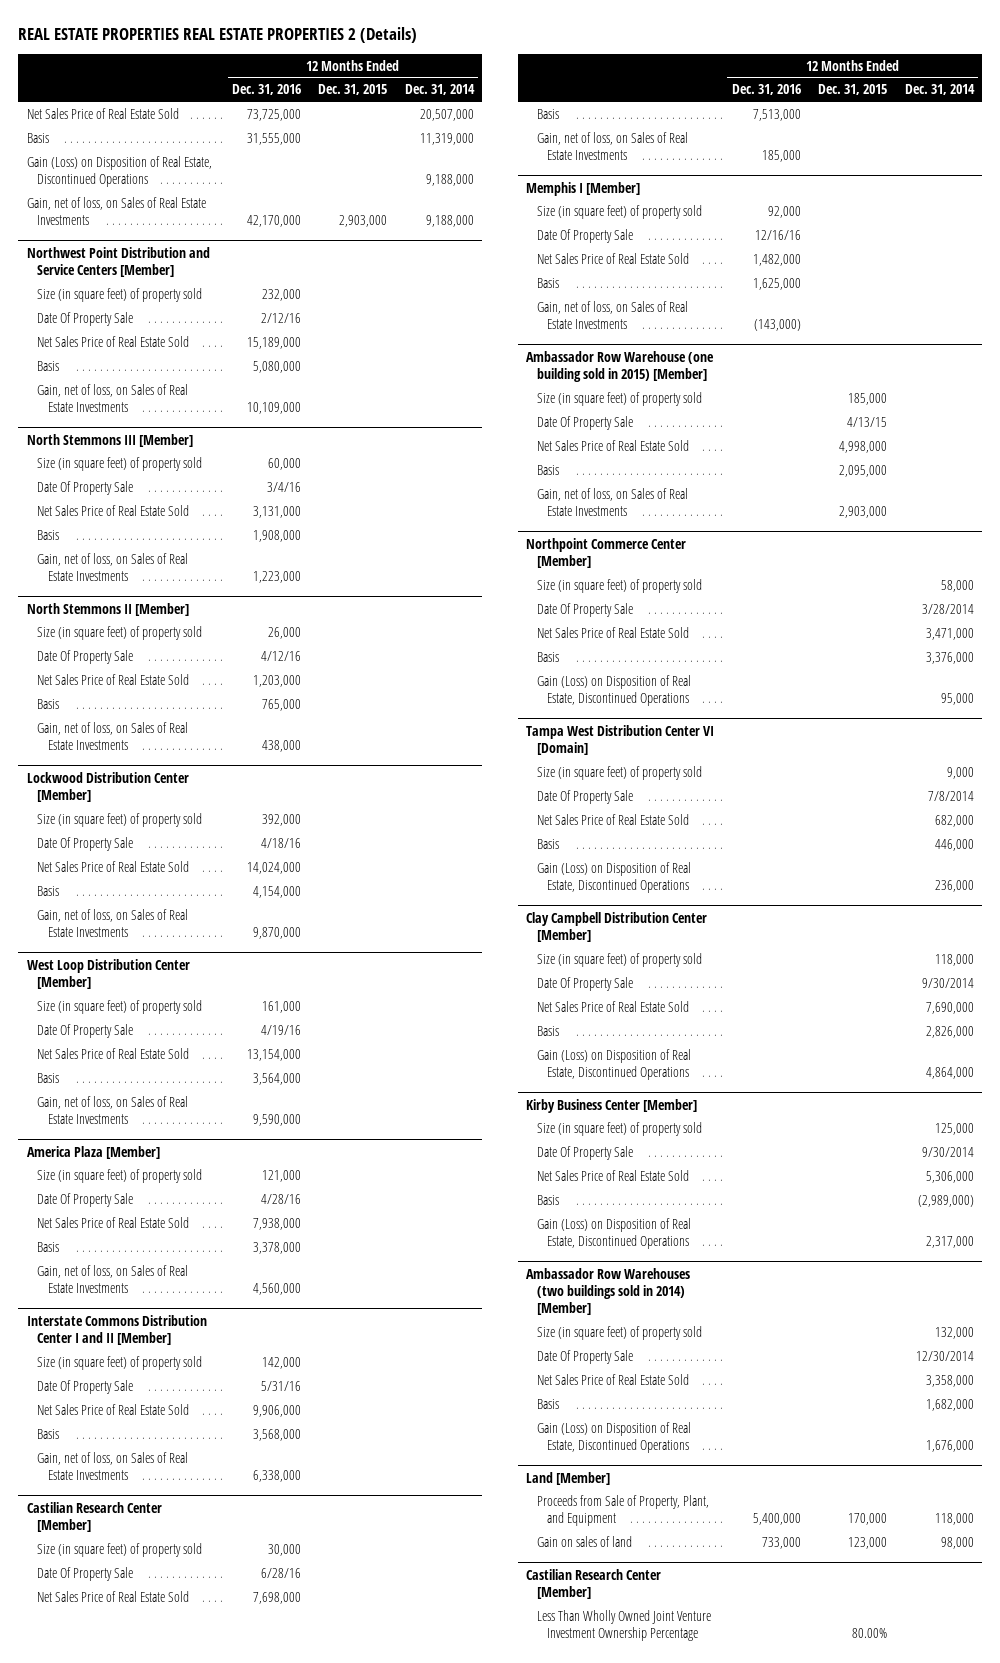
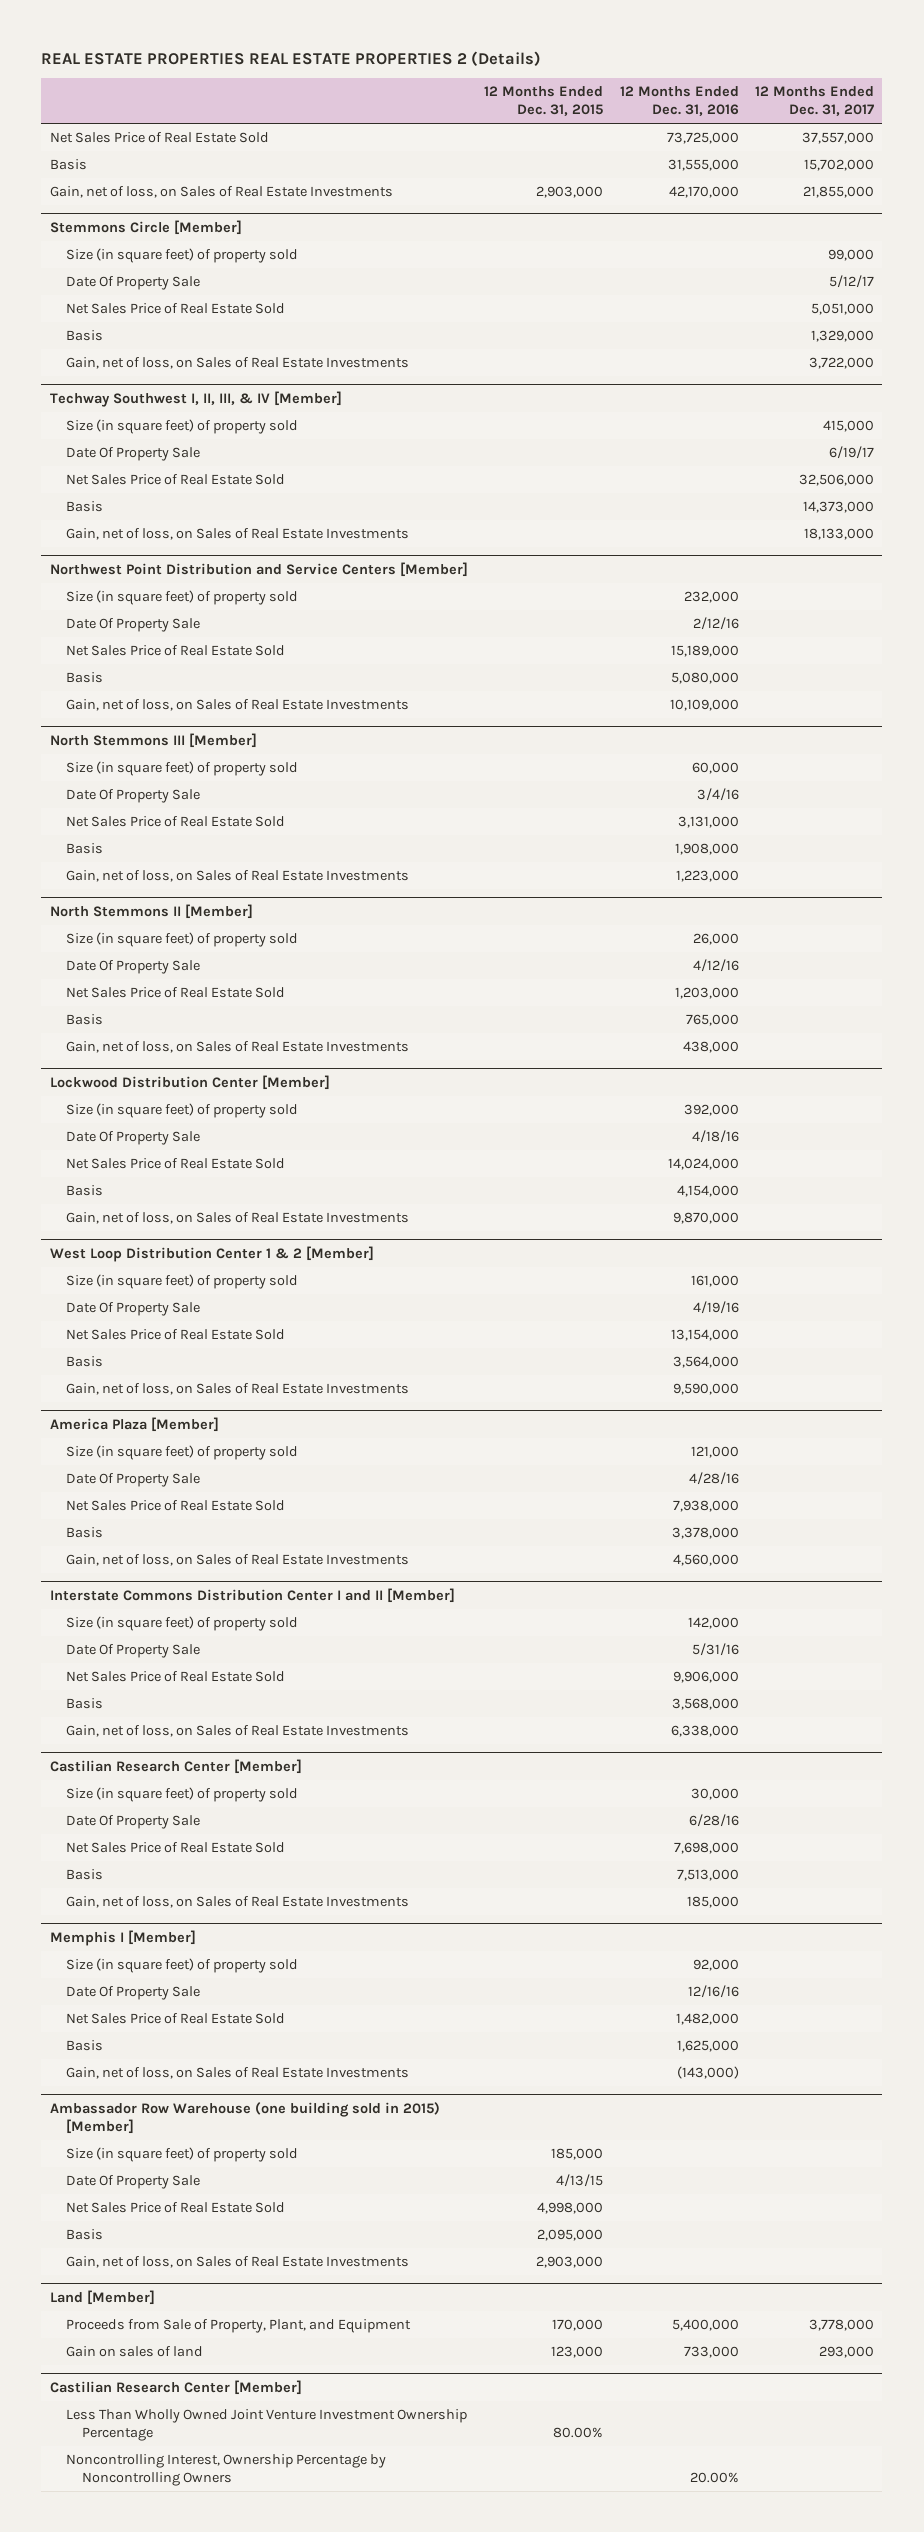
[404,84,475,96] Dec. 31, 2014 -> none
none -> [755,86,875,117] 12 Months Ended Dec. 31, 2017
[26,155,212,188] Gain (Loss) on Disposition of Real Estate, Discontinued Operations -> none
none -> [49,220,242,236] Stemmons Circle [Member]
none -> [65,248,298,264] Size (in square feet) of property sold
none -> [65,276,200,291] Date Of Property Sale
none -> [65,303,285,315] Net Sales Price of Real Estate Sold
none -> [65,330,103,342] Basis
none -> [65,357,409,370] Gain, net of loss, on Sales of Real Estate Investments
none -> [49,391,342,408] Techway Southwest I, II, III, & IV [Member]
none -> [65,419,298,435] Size (in square feet) of property sold
none -> [65,447,200,462] Date Of Property Sale
none -> [65,474,285,486] Net Sales Price of Real Estate Sold
none -> [65,501,103,513] Basis
none -> [65,528,409,541] Gain, net of loss, on Sales of Real Estate Investments
[26,958,190,989] West Loop Distribution Center [Member] -> [49,1246,374,1263] West Loop Distribution Center 1 & 2 [Member]
[526,537,687,568] Northpoint Commerce Center [Member] -> none
[536,578,702,593] Size (in square feet) of property sold -> none
[536,602,633,617] Date Of Property Sale -> none
[536,626,689,638] Net Sales Price of Real Estate Sold -> none
[536,651,559,662] Basis -> none
[536,674,691,707] Gain (Loss) on Disposition of Real Estate, Discontinued Operations -> none
[526,724,715,755] Tampa West Distribution Center VI [Domain] -> none
[536,765,702,780] Size (in square feet) of property sold -> none
[536,789,633,804] Date Of Property Sale -> none
[536,813,689,825] Net Sales Price of Real Estate Sold -> none
[536,838,559,849] Basis -> none
[536,861,691,894] Gain (Loss) on Disposition of Real Estate, Discontinued Operations -> none
[526,911,708,942] Clay Campbell Distribution Center [Member] -> none
[536,952,702,967] Size (in square feet) of property sold -> none
[536,976,633,991] Date Of Property Sale -> none
[536,1000,689,1012] Net Sales Price of Real Estate Sold -> none
[536,1025,559,1036] Basis -> none
[536,1048,691,1081] Gain (Loss) on Disposition of Real Estate, Discontinued Operations -> none
[526,1098,698,1113] Kirby Business Center [Member] -> none
[536,1121,702,1136] Size (in square feet) of property sold -> none
[536,1145,633,1160] Date Of Property Sale -> none
[536,1169,689,1181] Net Sales Price of Real Estate Sold -> none
[536,1194,559,1205] Basis -> none
[536,1217,691,1250] Gain (Loss) on Disposition of Real Estate, Discontinued Operations -> none
[526,1267,691,1316] Ambassador Row Warehouses (two buildings sold in 2014) [Member] -> none
[536,1325,702,1340] Size (in square feet) of property sold -> none
[536,1349,633,1364] Date Of Property Sale -> none
[536,1373,689,1385] Net Sales Price of Real Estate Sold -> none
[536,1398,559,1409] Basis -> none
[536,1421,691,1454] Gain (Loss) on Disposition of Real Estate, Discontinued Operations -> none
none -> [65,2454,386,2487] Noncontrolling Interest, Ownership Percentage by Noncontrolling Owners

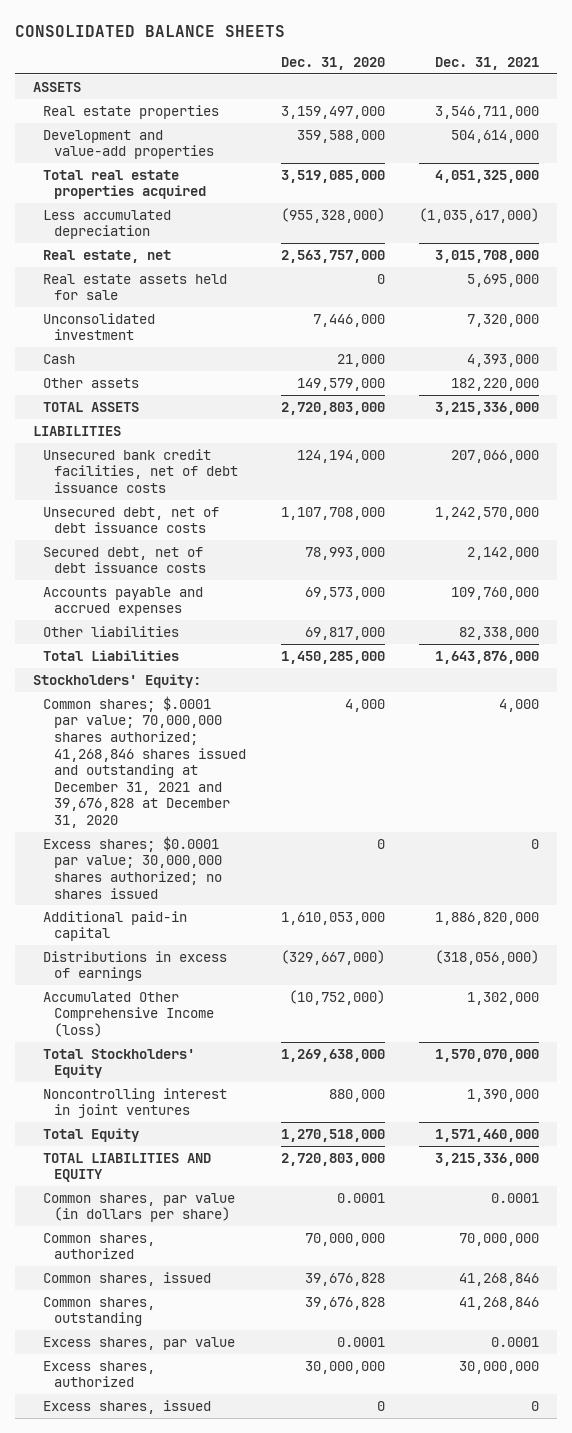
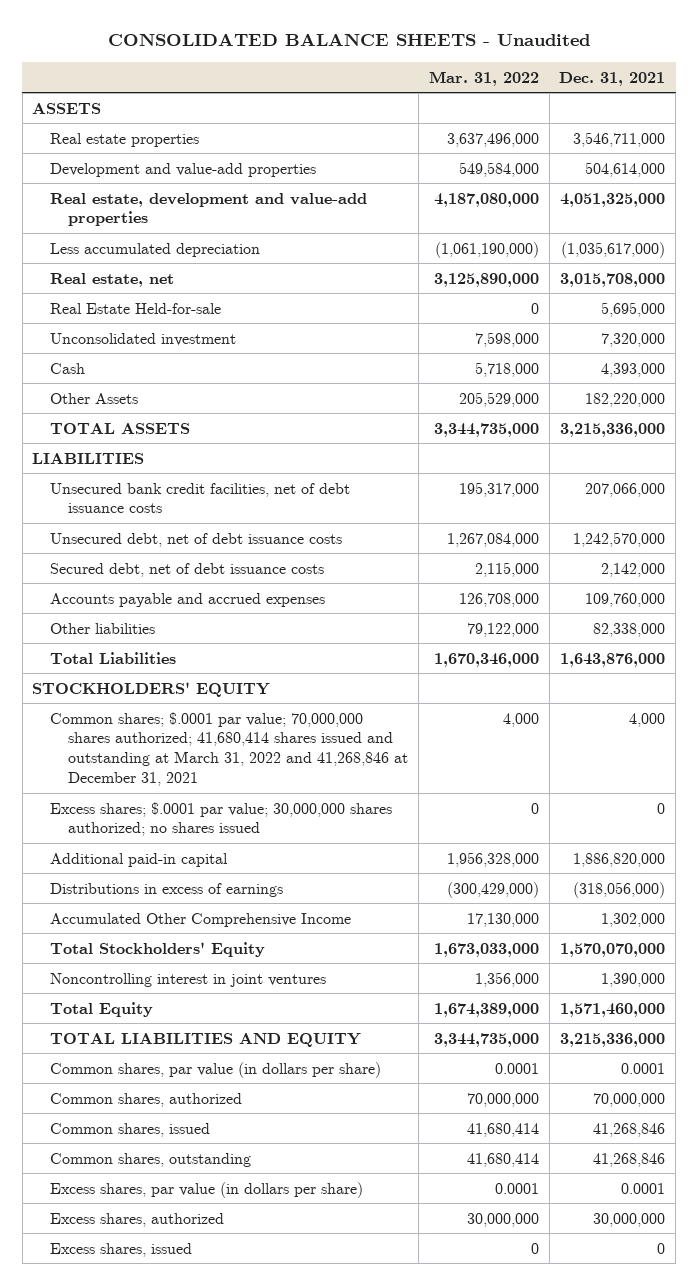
[15,24,286,37] CONSOLIDATED BALANCE SHEETS -> [107,33,590,47] CONSOLIDATED BALANCE SHEETS - Unaudited
[280,57,385,71] Dec. 31, 2020 -> none
none -> [428,70,539,86] Mar. 31, 2022
[43,169,206,200] Total real estate properties acquired -> [50,192,368,227] Real estate, development and value-add properties
[43,273,228,301] Real estate assets held for sale -> [50,302,222,314] Real Estate Held-for-sale
[43,377,140,388] Other assets -> [50,392,139,404] Other Assets
[32,673,201,688] Stockholders' Equity: -> [32,681,271,697] STOCKHOLDERS' EQUITY
[43,695,246,829] Common shares; $.0001 par value; 70,000,000 shares authorized; 41,268,846 shares issued and outstanding at December 31, 2021 and 39,676,828 at December 31, 2020 -> [50,711,409,787] Common shares; $.0001 par value; 70,000,000 shares authorized; 41,680,414 shares issued and outstanding at March 31, 2022 and 41,268,846 at December 31, 2021
[43,835,222,899] Excess shares; $0.0001 par value; 30,000,000 shares authorized; no shares issued -> [50,801,393,837] Excess shares; $.0001 par value; 30,000,000 shares authorized; no shares issued
[43,991,214,1038] Accumulated Other Comprehensive Income (loss) -> [50,912,352,927] Accumulated Other Comprehensive Income
[43,1336,236,1350] Excess shares, par value -> [50,1181,364,1198] Excess shares, par value (in dollars per share)

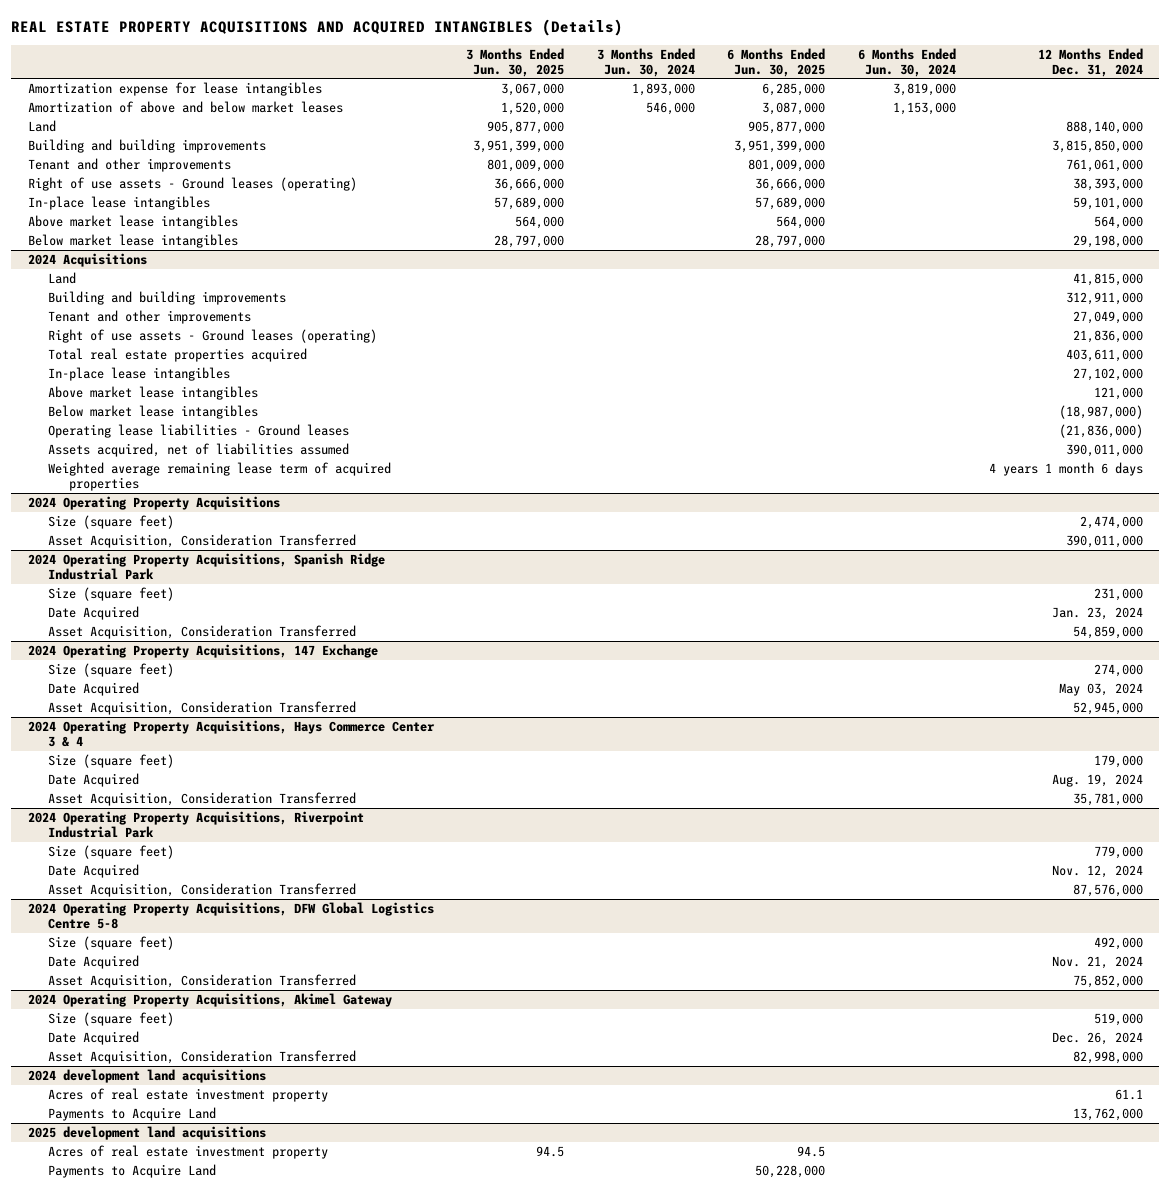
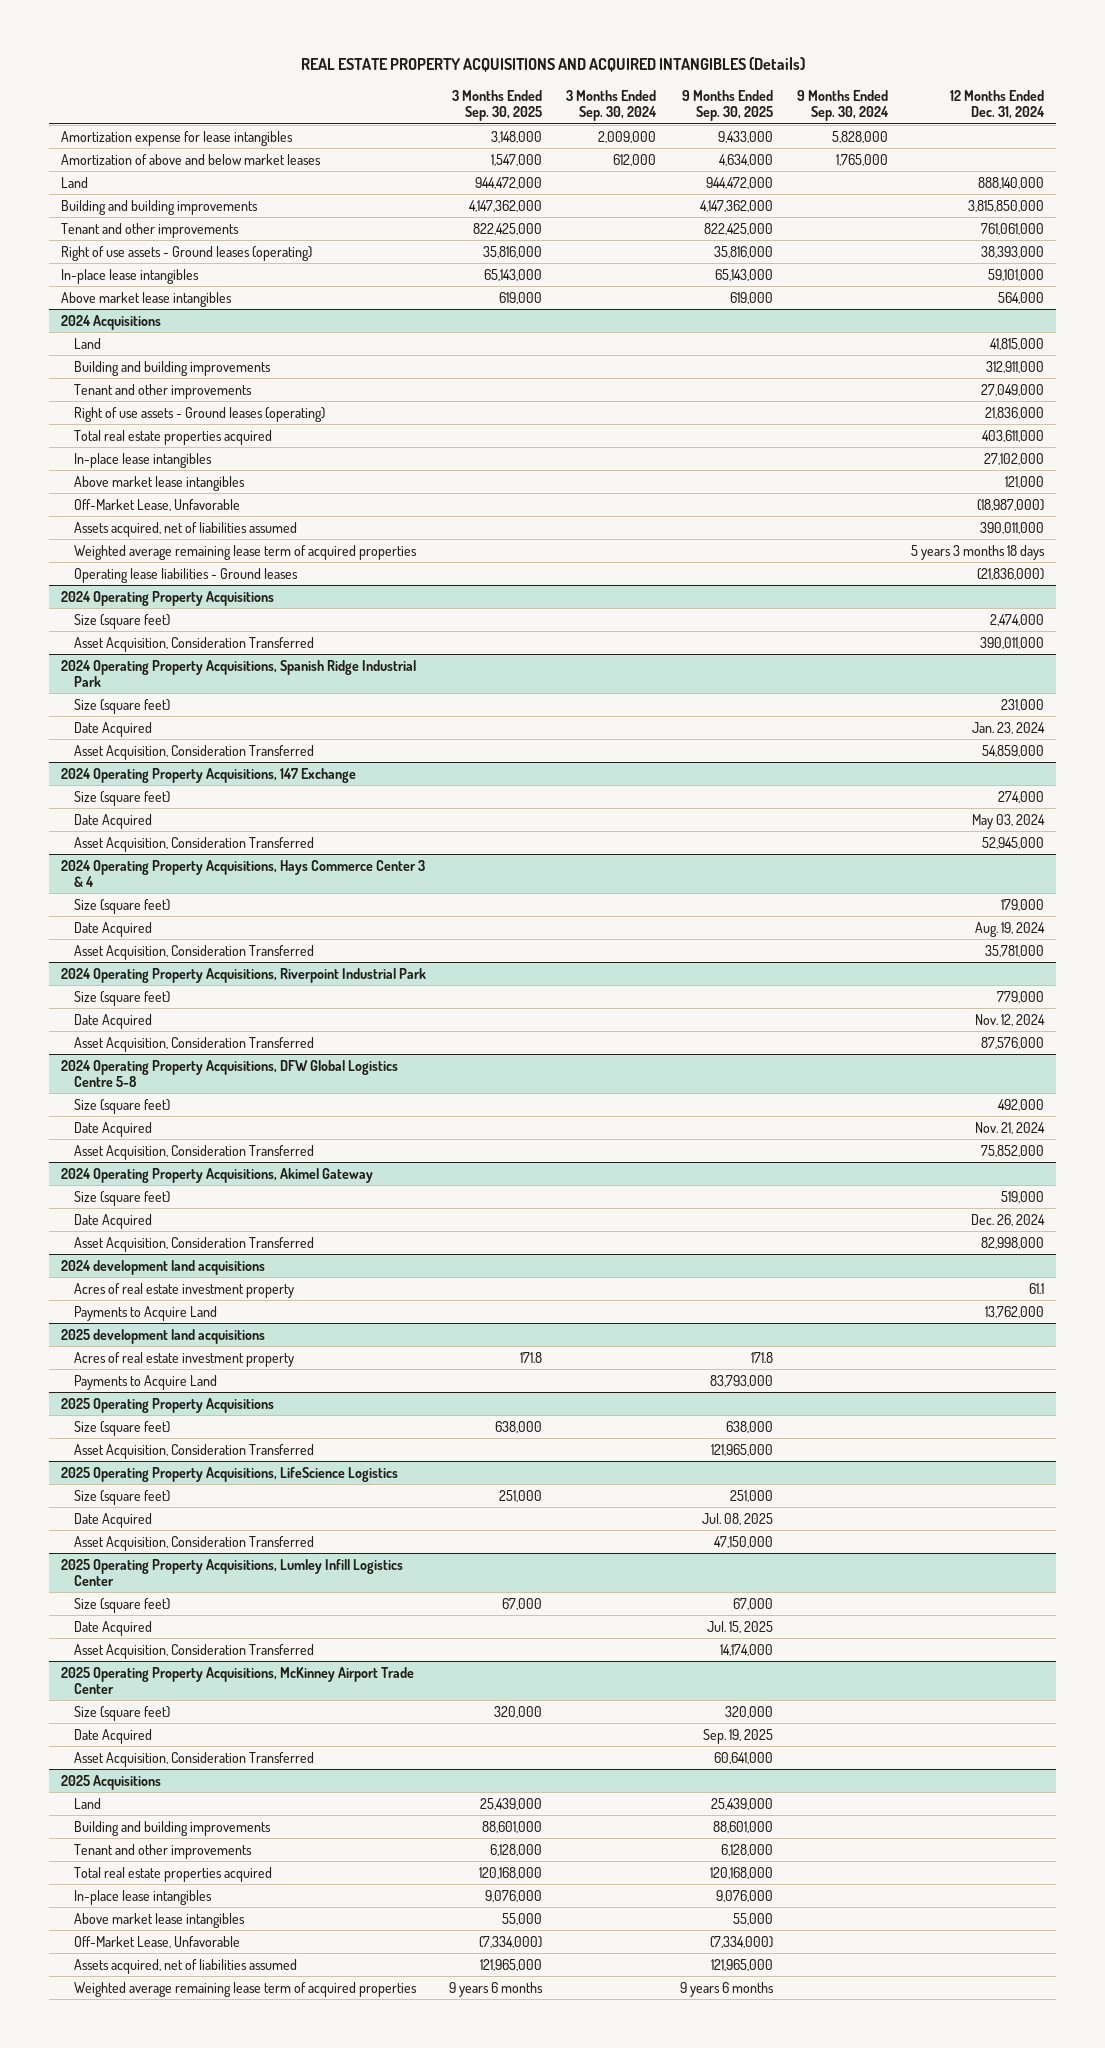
[466,47,565,77] 3 Months Ended Jun. 30, 2025 -> none
[596,47,695,77] 3 Months Ended Jun. 30, 2024 -> none
[727,47,826,77] 6 Months Ended Jun. 30, 2025 -> none
[857,47,956,77] 6 Months Ended Jun. 30, 2024 -> none
none -> [452,90,543,122] 3 Months Ended Sep. 30, 2025
none -> [566,90,658,122] 3 Months Ended Sep. 30, 2024
none -> [681,90,773,122] 9 Months Ended Sep. 30, 2025
none -> [796,90,889,122] 9 Months Ended Sep. 30, 2024
[27,233,238,248] Below market lease intangibles -> none
[48,404,259,419] Below market lease intangibles -> [74,498,241,511] Off-Market Lease, Unfavorable
[988,461,1143,476] 4 years 1 month 6 days -> [911,544,1046,560] 5 years 3 months 18 days
[48,423,350,438] Operating lease liabilities - Ground leases -> [74,567,299,583] Operating lease liabilities - Ground leases
none -> [60,1397,274,1413] 2025 Operating Property Acquisitions
none -> [74,1420,171,1436] Size (square feet)
none -> [74,1443,315,1459] Asset Acquisition, Consideration Transferred
none -> [60,1466,398,1482] 2025 Operating Property Acquisitions, LifeScience Logistics
none -> [74,1489,171,1505] Size (square feet)
none -> [74,1512,153,1528] Date Acquired
none -> [74,1535,315,1551] Asset Acquisition, Consideration Transferred
none -> [60,1558,403,1586] 2025 Operating Property Acquisitions, Lumley Infill Logistics Center
none -> [74,1597,171,1613] Size (square feet)
none -> [74,1620,153,1636] Date Acquired
none -> [74,1643,315,1659] Asset Acquisition, Consideration Transferred
none -> [60,1666,414,1694] 2025 Operating Property Acquisitions, McKinney Airport Trade Center
none -> [74,1705,171,1721] Size (square feet)
none -> [74,1728,153,1744] Date Acquired
none -> [74,1751,315,1767] Asset Acquisition, Consideration Transferred
none -> [60,1774,161,1790] 2025 Acquisitions
none -> [74,1797,102,1809] Land
none -> [74,1820,272,1836] Building and building improvements
none -> [74,1843,253,1859] Tenant and other improvements
none -> [74,1866,273,1882] Total real estate properties acquired
none -> [74,1889,213,1905] In-place lease intangibles
none -> [74,1912,246,1928] Above market lease intangibles
none -> [74,1935,241,1948] Off-Market Lease, Unfavorable
none -> [74,1958,298,1974] Assets acquired, net of liabilities assumed
none -> [74,1981,418,1997] Weighted average remaining lease term of acquired properties

